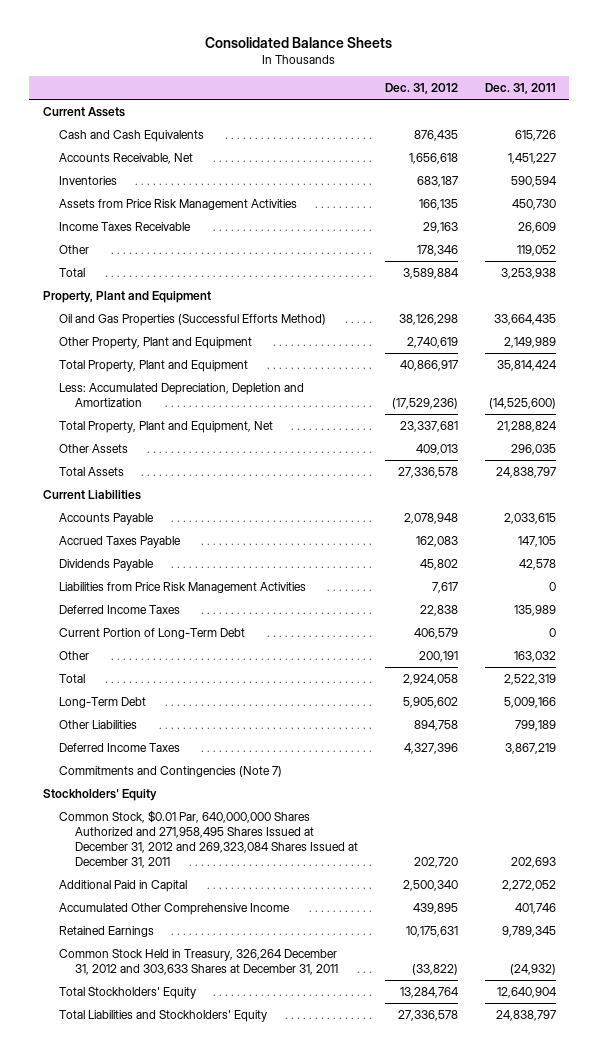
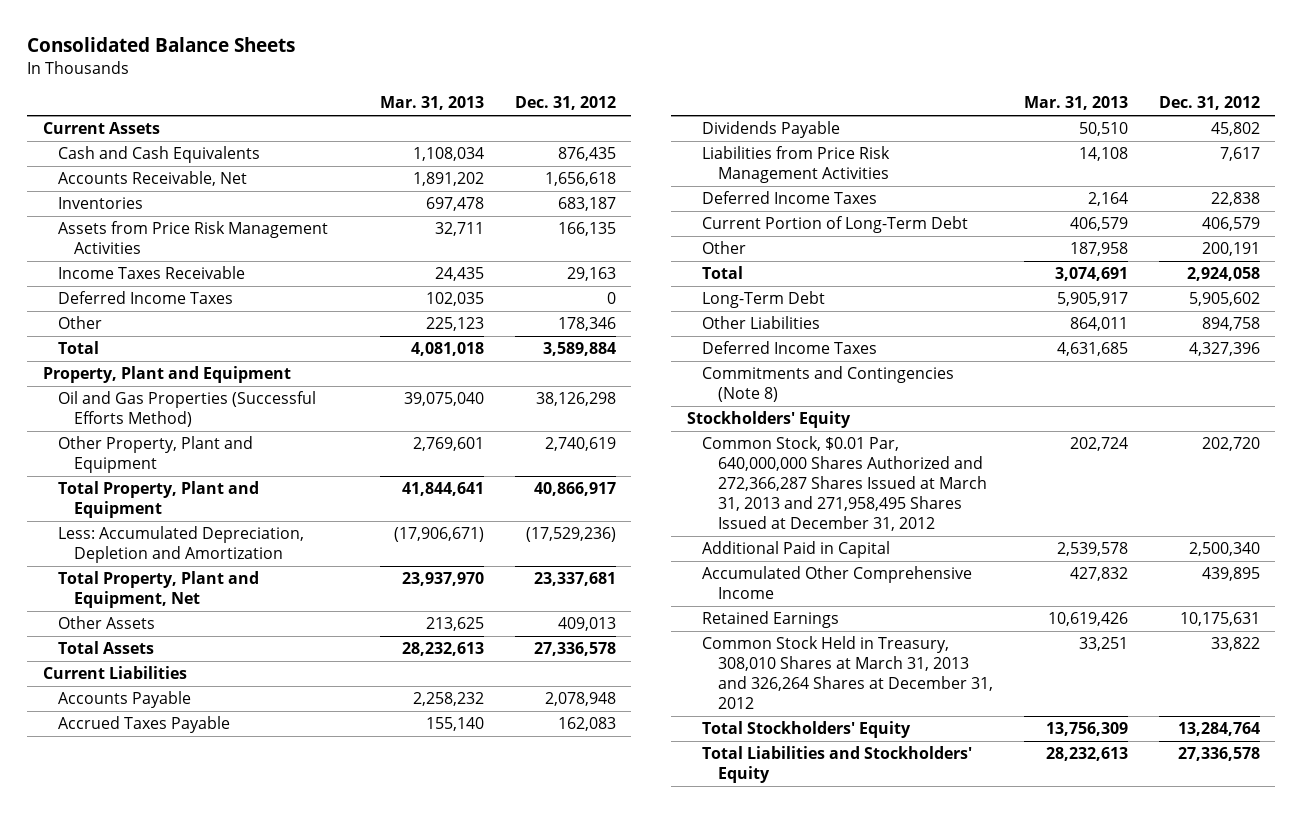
[484,83,556,95] Dec. 31, 2011 -> none
none -> [379,96,484,111] Mar. 31, 2013
none -> [58,291,234,305] Deferred Income Taxes
[59,765,283,777] Commitments and Contingencies (Note 7) -> [702,366,955,403] Commitments and Contingencies (Note 8)
[59,809,359,868] Common Stock, $0.01 Par, 640,000,000 Shares Authorized and 271,958,495 Shares Issued at December 31, 2012 and 269,323,084 Shares Issued at December 31, 2011 -> [702,436,987,531] Common Stock, $0.01 Par, 640,000,000 Shares Authorized and 272,366,287 Shares Issued at March 31, 2013 and 271,958,495 Shares Issued at December 31, 2012
[59,948,339,975] Common Stock Held in Treasury, 326,264 December 31, 2012 and 303,633 Shares at December 31, 2011 -> [702,636,993,709] Common Stock Held in Treasury, 308,010 Shares at March 31, 2013 and 326,264 Shares at December 31, 2012
[412,963,459,975] (33,822) -> [1210,637,1260,652] 33,822

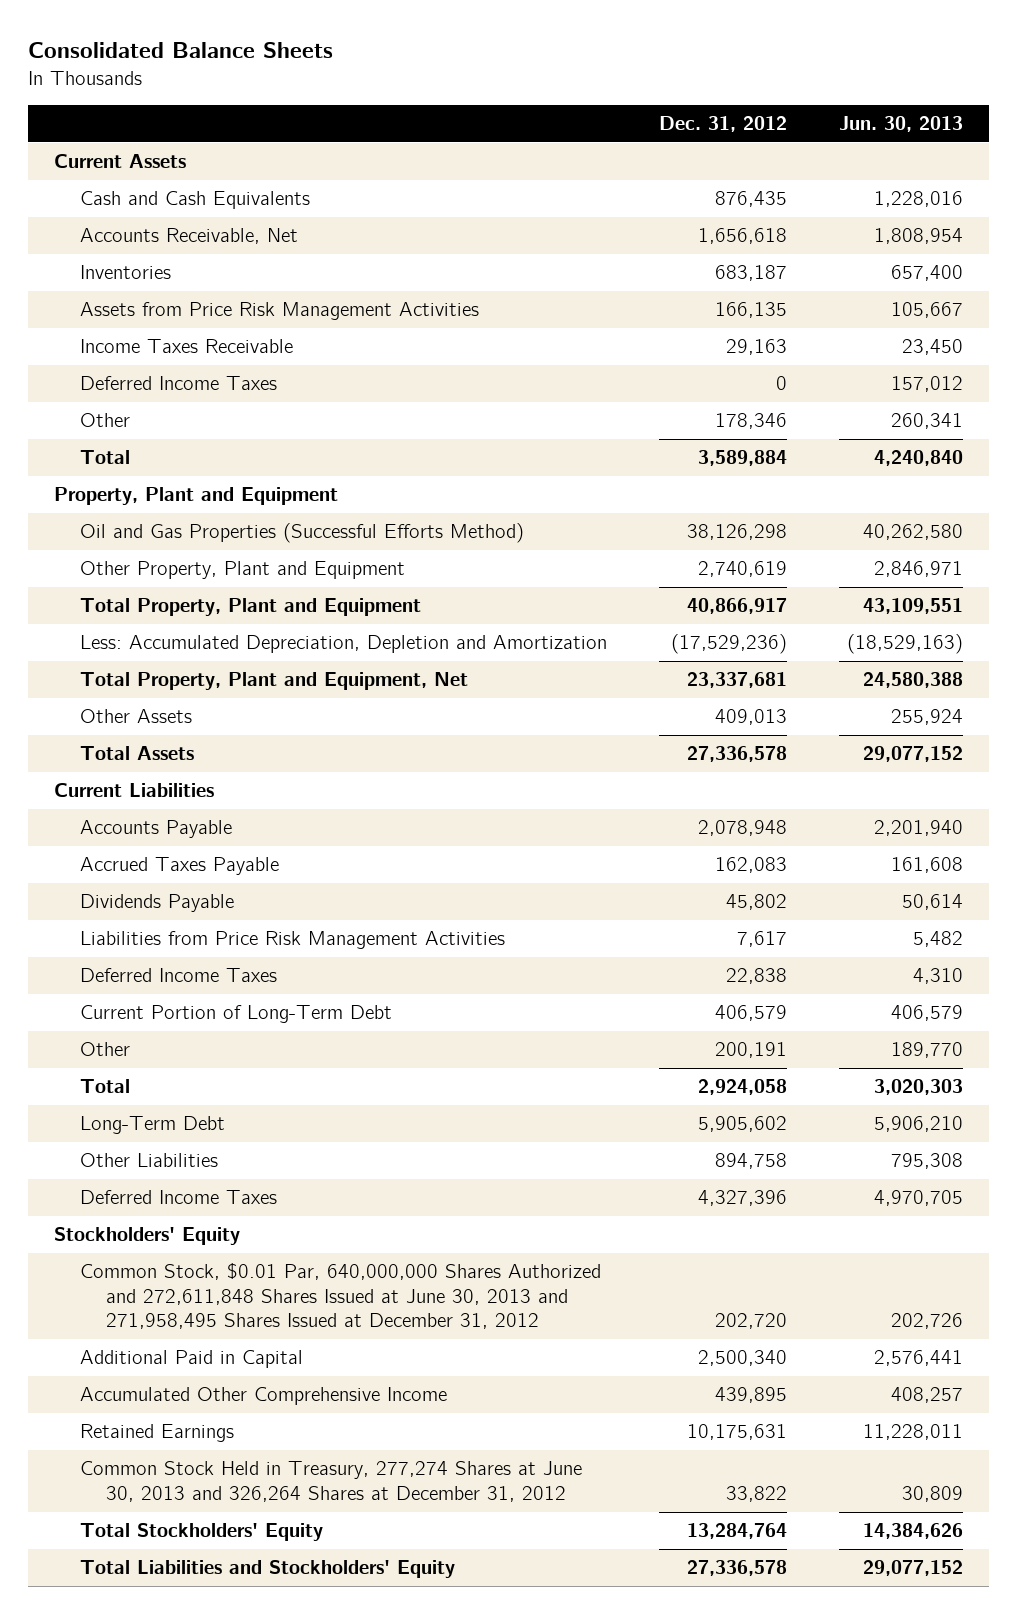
[379,96,484,111] Mar. 31, 2013 -> none
none -> [839,116,964,133] Jun. 30, 2013
[702,366,955,403] Commitments and Contingencies (Note 8) -> none
[702,436,987,531] Common Stock, $0.01 Par, 640,000,000 Shares Authorized and 272,366,287 Shares Issued at March 31, 2013 and 271,958,495 Shares Issued at December 31, 2012 -> [79,1263,601,1330] Common Stock, $0.01 Par, 640,000,000 Shares Authorized and 272,611,848 Shares Issued at June 30, 2013 and 271,958,495 Shares Issued at December 31, 2012
[702,636,993,709] Common Stock Held in Treasury, 308,010 Shares at March 31, 2013 and 326,264 Shares at December 31, 2012 -> [79,1461,582,1502] Common Stock Held in Treasury, 277,274 Shares at June 30, 2013 and 326,264 Shares at December 31, 2012

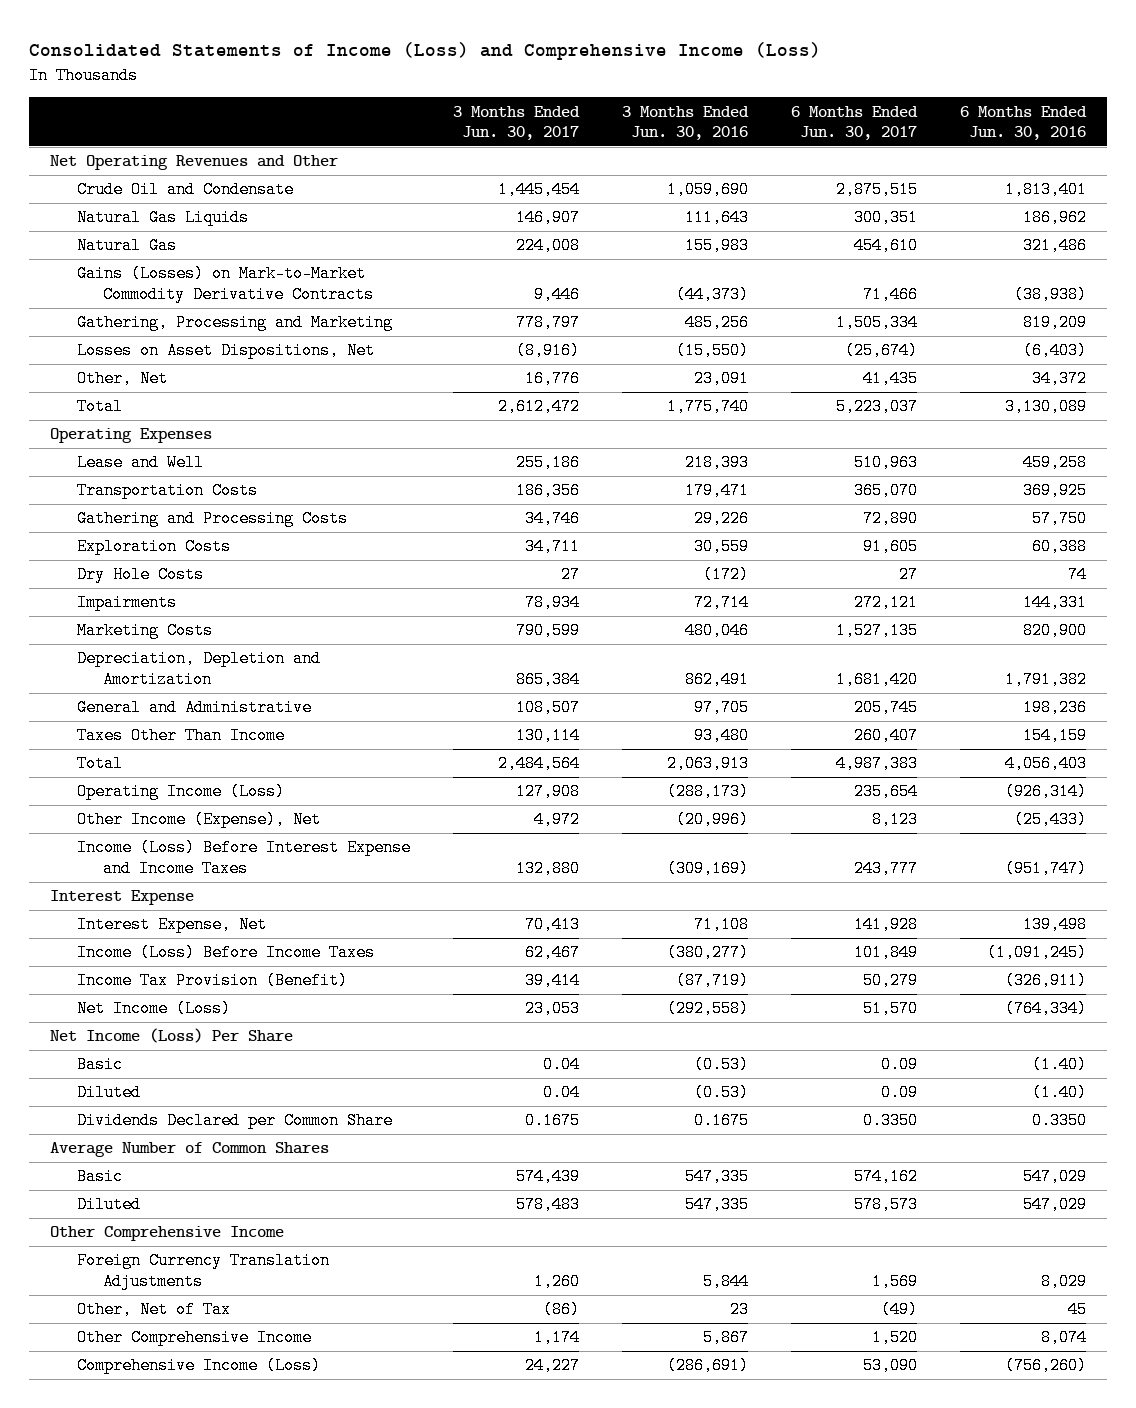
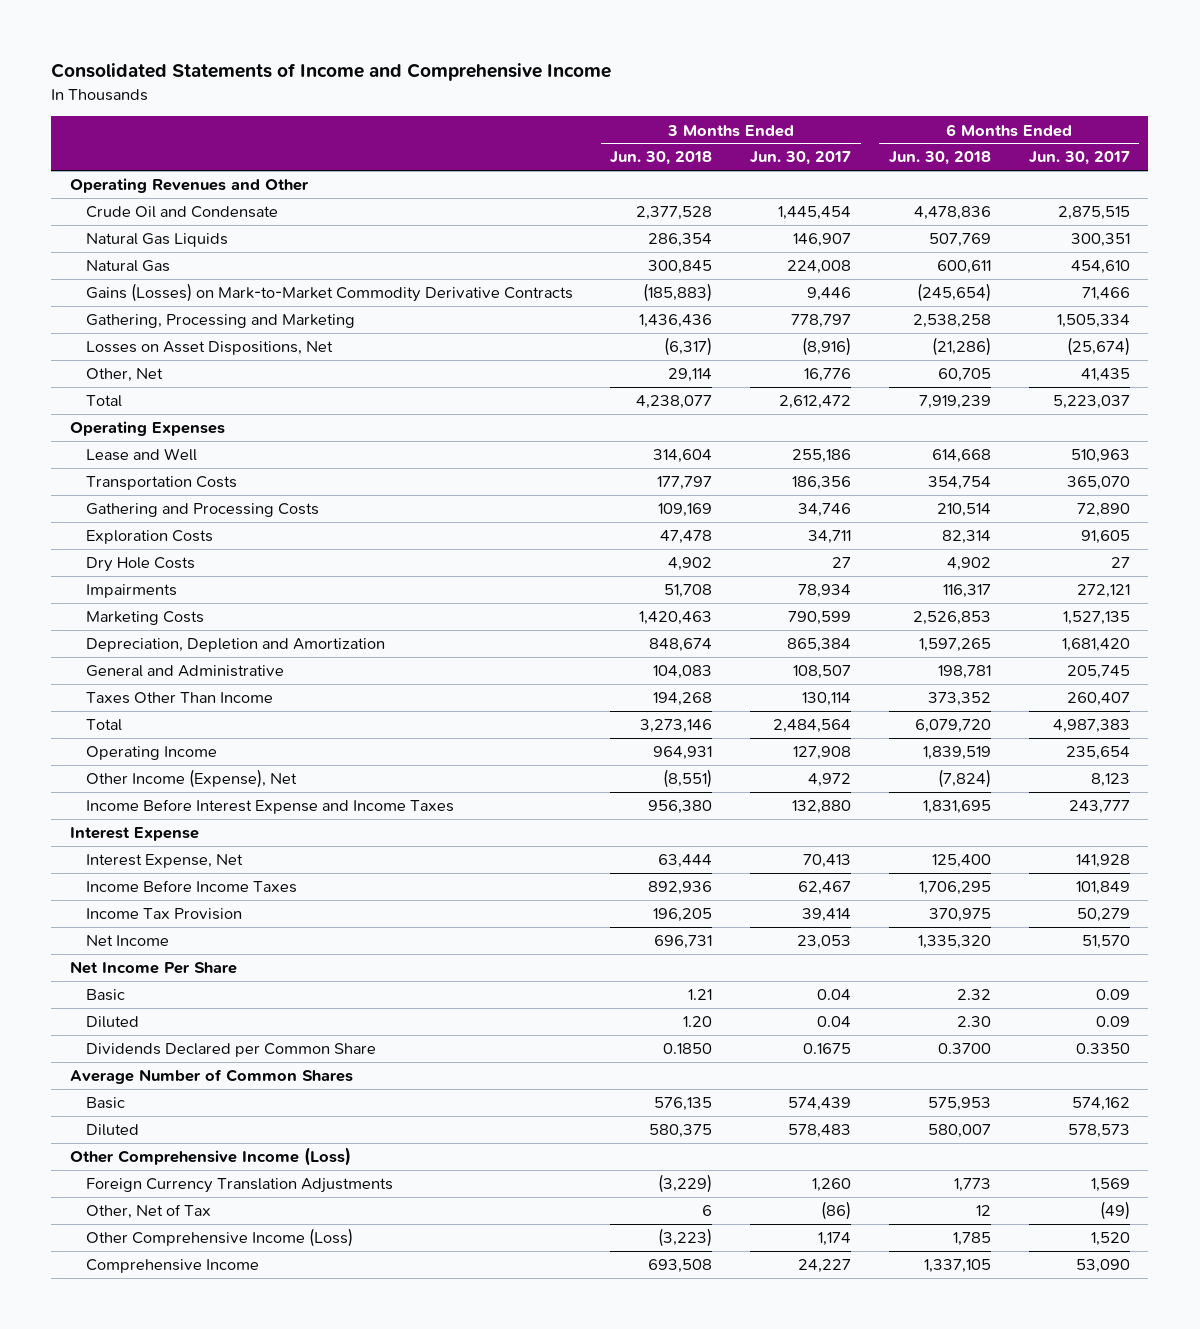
[28,41,821,60] Consolidated Statements of Income (Loss) and Comprehensive Income (Loss) -> [51,63,612,82] Consolidated Statements of Income and Comprehensive Income
[621,105,749,141] 3 Months Ended Jun. 30, 2016 -> none
[959,105,1087,141] 6 Months Ended Jun. 30, 2016 -> none
none -> [610,151,713,166] Jun. 30, 2018
none -> [888,151,991,166] Jun. 30, 2018
[50,155,339,171] Net Operating Revenues and Other -> [69,178,309,194] Operating Revenues and Other
[76,783,285,801] Operating Income (Loss) -> [85,746,217,761] Operating Income
[76,839,411,878] Income (Loss) Before Interest Expense and Income Taxes -> [85,799,454,815] Income Before Interest Expense and Income Taxes
[76,944,375,962] Income (Loss) Before Income Taxes -> [85,880,297,894] Income Before Income Taxes
[76,972,348,990] Income Tax Provision (Benefit) -> [85,908,242,921] Income Tax Provision
[76,1000,231,1018] Net Income (Loss) -> [85,935,169,947] Net Income
[50,1028,294,1044] Net Income (Loss) Per Share -> [69,961,237,975] Net Income Per Share
[50,1226,285,1242] Other Comprehensive Income -> [69,1147,351,1167] Other Comprehensive Income (Loss)
[76,1329,312,1347] Other Comprehensive Income -> [85,1228,353,1248] Other Comprehensive Income (Loss)
[76,1357,321,1375] Comprehensive Income (Loss) -> [85,1259,259,1274] Comprehensive Income

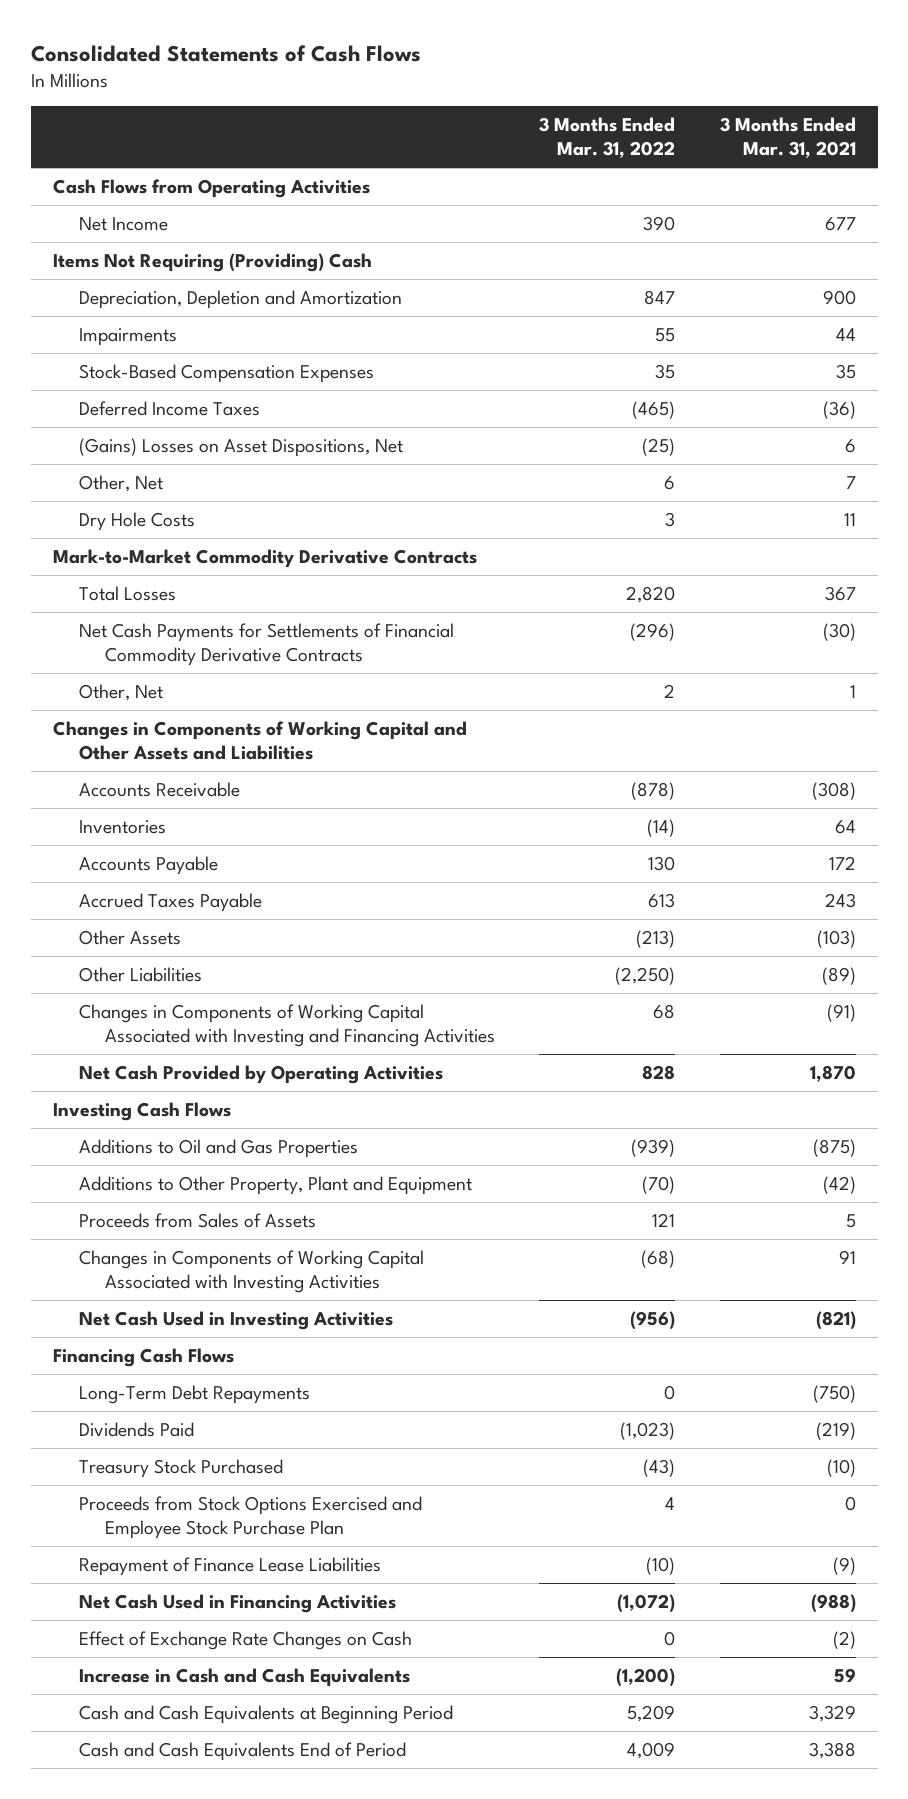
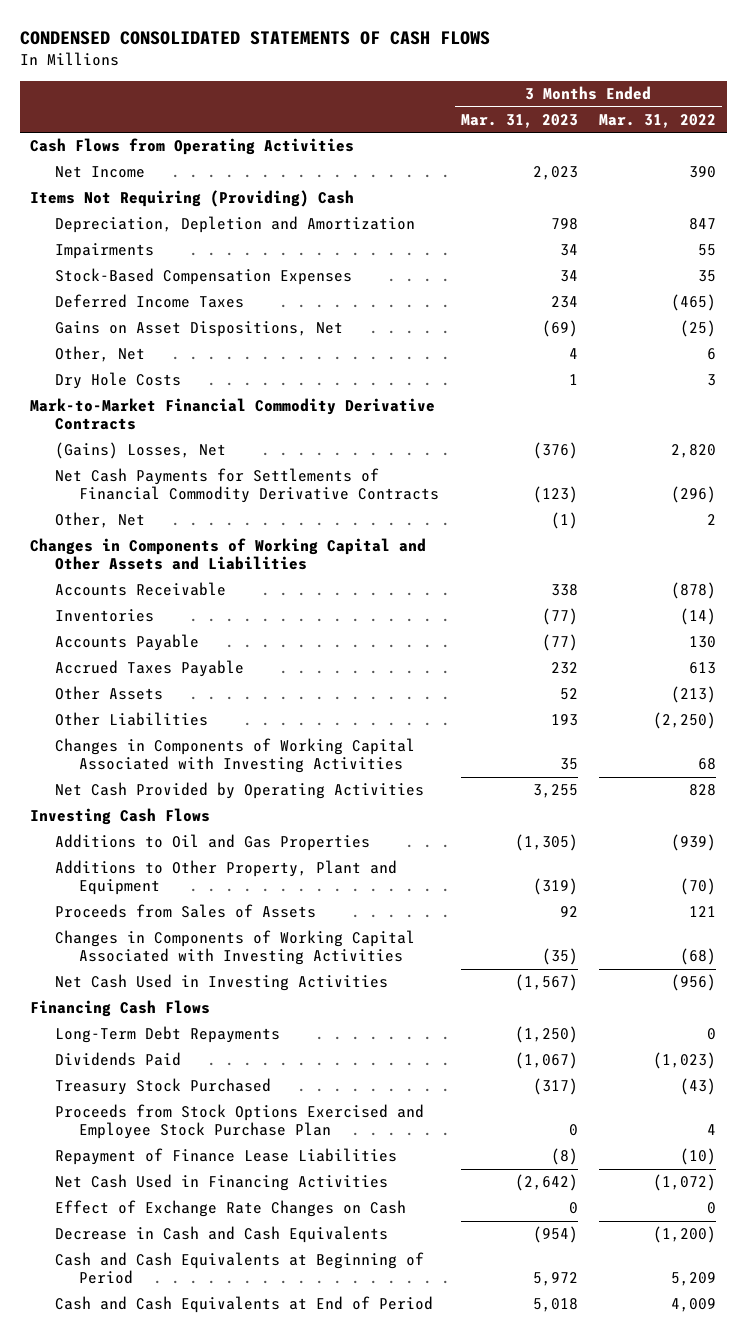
[30,44,421,62] Consolidated Statements of Cash Flows -> [19,30,490,45] CONDENSED CONSOLIDATED STATEMENTS OF CASH FLOWS
[719,117,856,159] 3 Months Ended Mar. 31, 2021 -> none
none -> [460,113,578,128] Mar. 31, 2023
[78,438,403,458] (Gains) Losses on Asset Dispositions, Net -> [54,321,343,338] Gains on Asset Dispositions, Net
[52,549,477,569] Mark-to-Market Commodity Derivative Contracts -> [30,398,436,431] Mark-to-Market Financial Commodity Derivative Contracts
[78,586,176,602] Total Losses -> [54,442,226,460] (Gains) Losses, Net
[78,1004,496,1047] Changes in Components of Working Capital Associated with Investing and Financing Activities -> [54,738,415,774] Changes in Components of Working Capital Associated with Investing Activities
[78,1668,410,1688] Increase in Cash and Cash Equivalents -> [54,1226,388,1244] Decrease in Cash and Cash Equivalents
[78,1705,453,1725] Cash and Cash Equivalents at Beginning Period -> [54,1252,424,1285] Cash and Cash Equivalents at Beginning of Period
[78,1742,406,1762] Cash and Cash Equivalents End of Period -> [54,1296,433,1314] Cash and Cash Equivalents at End of Period

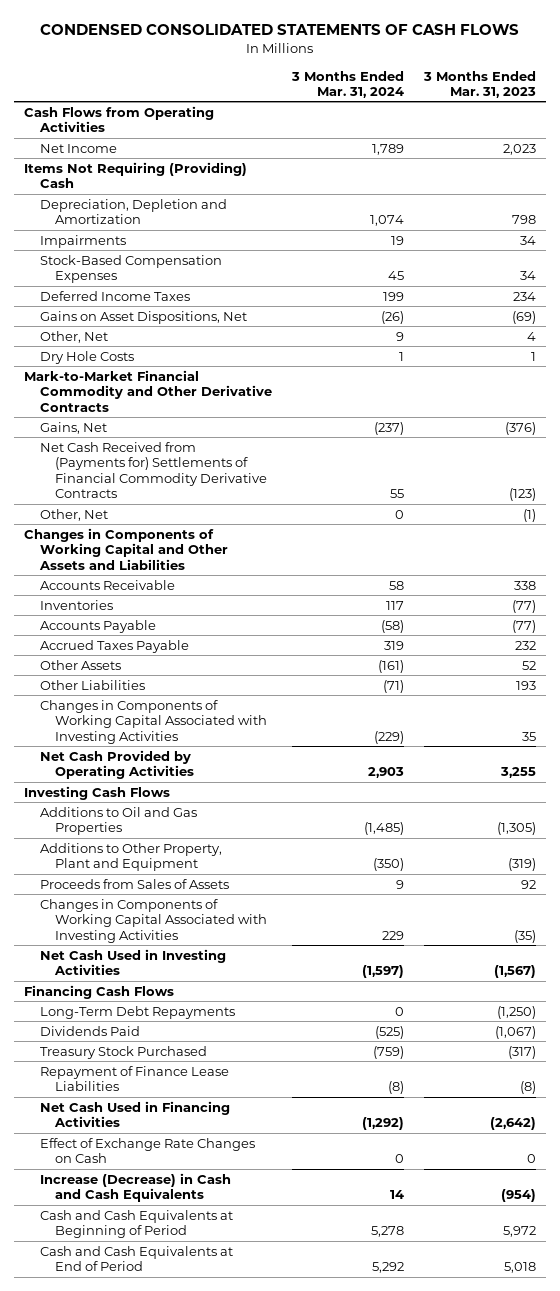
[599,113,717,128] Mar. 31, 2022 -> none
none -> [290,70,404,99] 3 Months Ended Mar. 31, 2024
[30,398,436,431] Mark-to-Market Financial Commodity Derivative Contracts -> [24,369,272,412] Mark-to-Market Financial Commodity and Other Derivative Contracts
[54,442,226,460] (Gains) Losses, Net -> [39,421,107,434] Gains, Net
[54,468,440,504] Net Cash Payments for Settlements of Financial Commodity Derivative Contracts -> [39,441,268,499] Net Cash Received from (Payments for) Settlements of Financial Commodity Derivative Contracts
[54,1104,424,1140] Proceeds from Stock Options Exercised and Employee Stock Purchase Plan -> none
[54,1226,388,1244] Decrease in Cash and Cash Equivalents -> [39,1172,231,1203] Increase (Decrease) in Cash and Cash Equivalents

